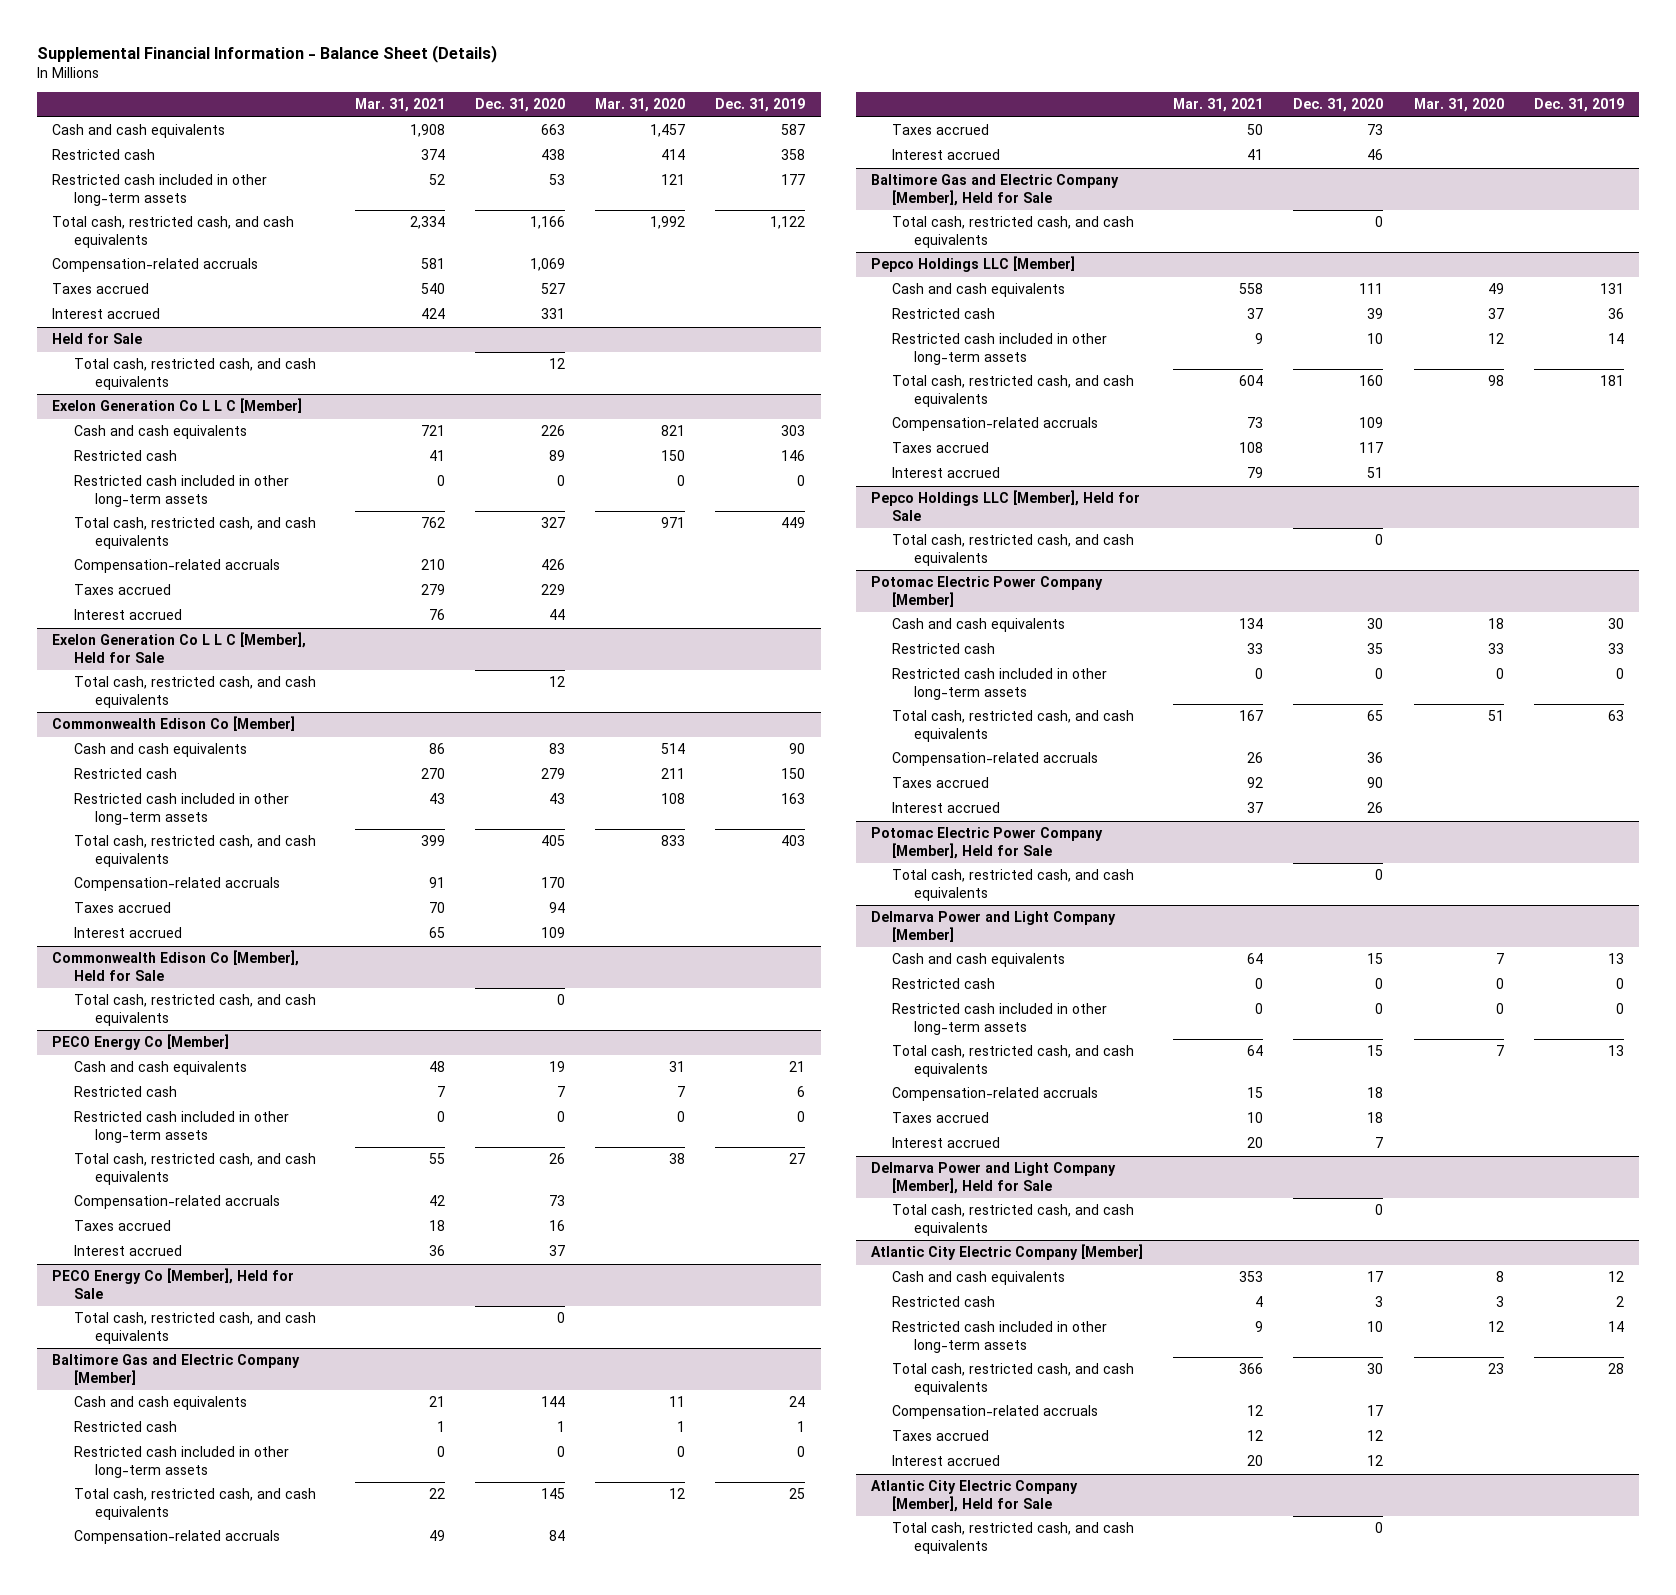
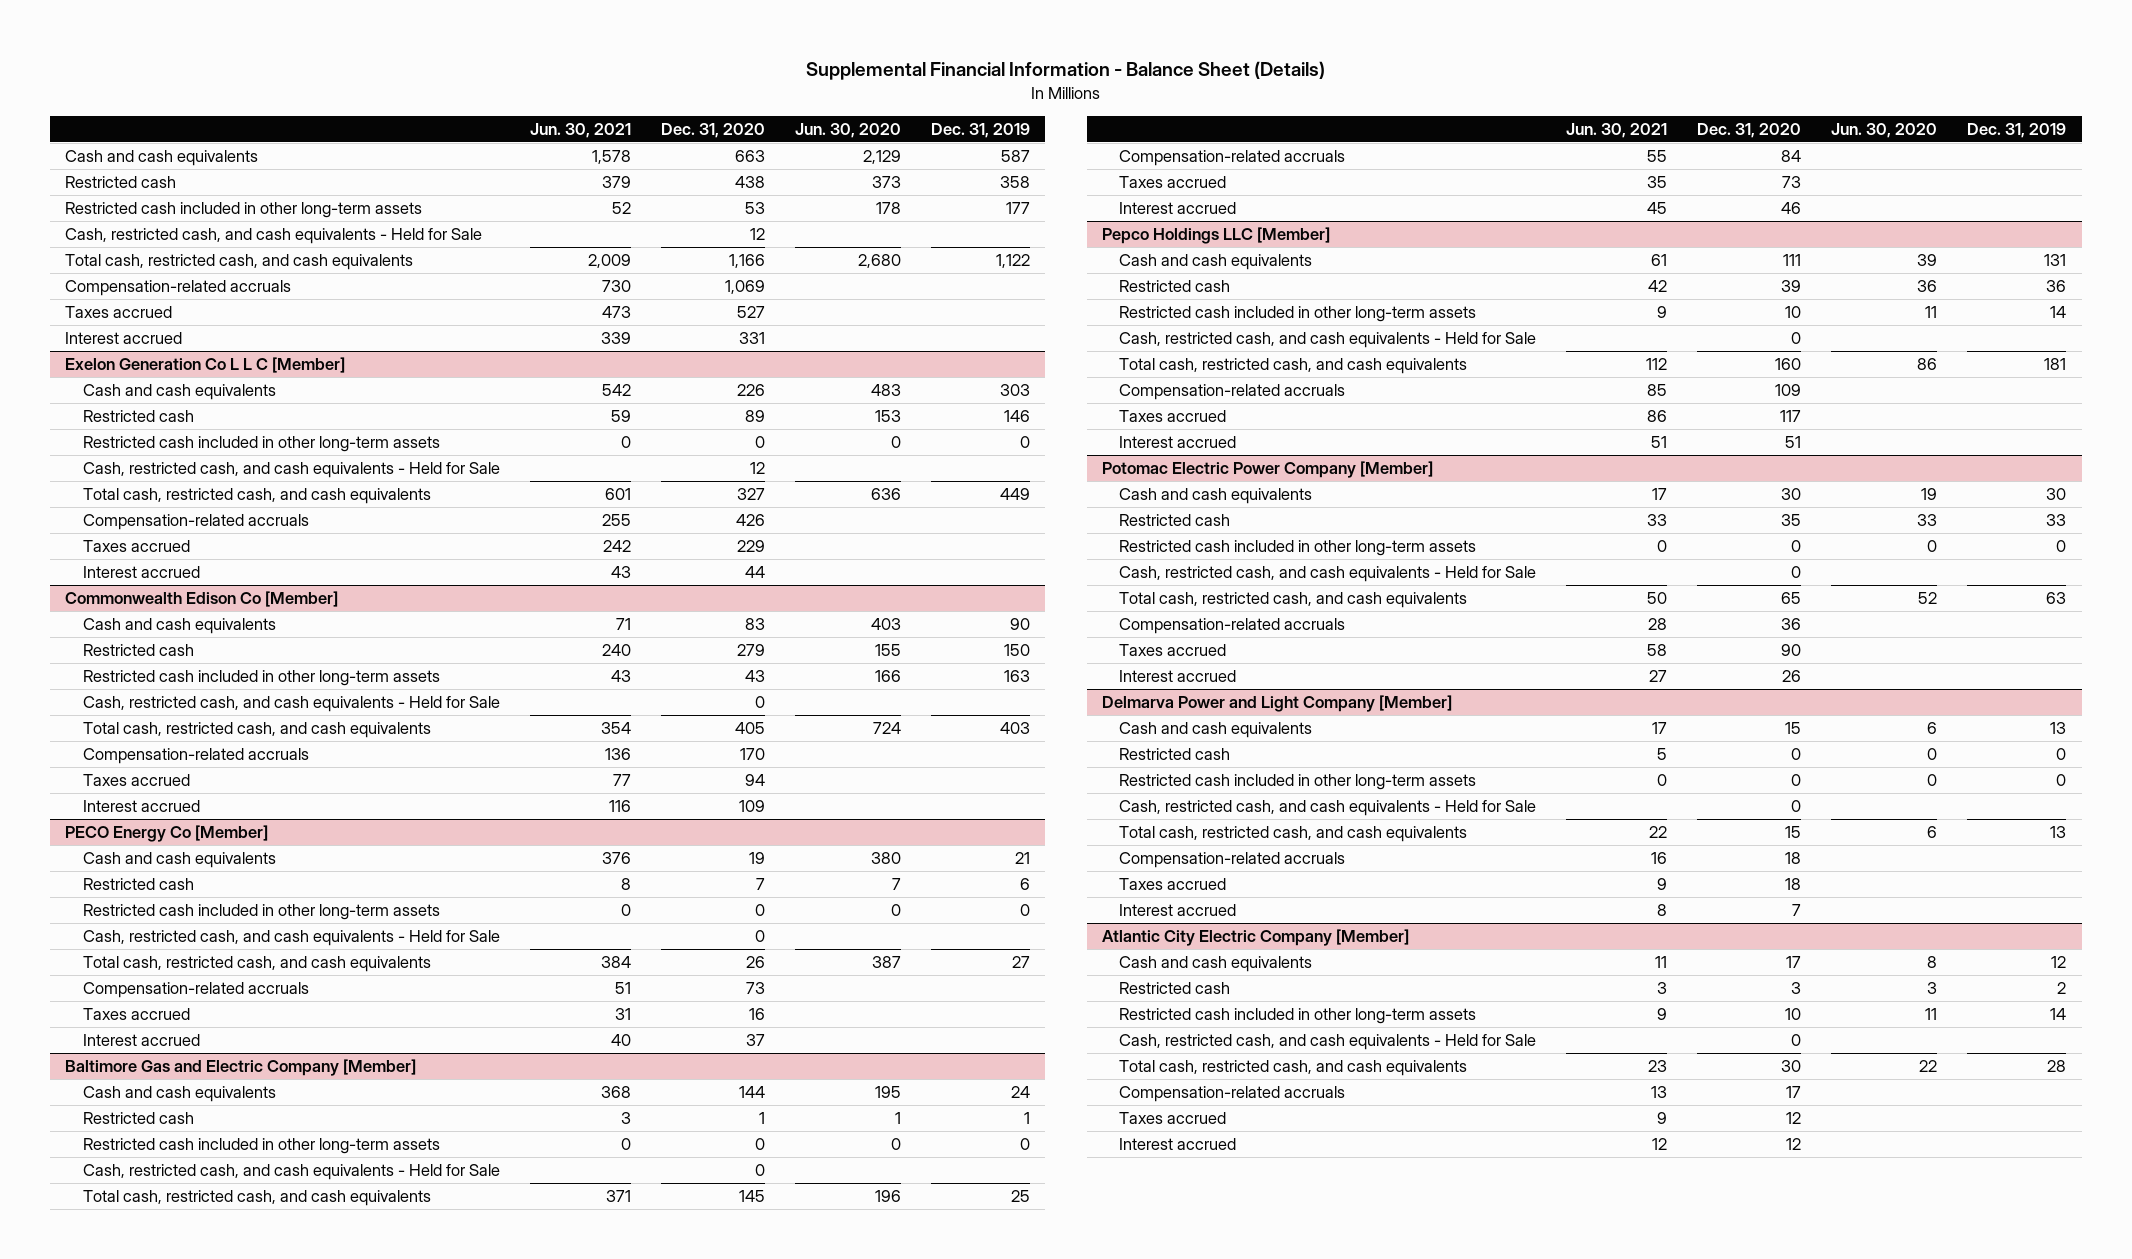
[354,98,445,113] Mar. 31, 2021 -> none
[595,98,686,113] Mar. 31, 2020 -> none
none -> [529,122,631,138] Jun. 30, 2021
none -> [794,122,901,138] Jun. 30, 2020
none -> [65,228,483,245] Cash, restricted cash, and cash equivalents - Held for Sale
[52,333,143,345] Held for Sale -> none
[73,358,316,390] Total cash, restricted cash, and cash equivalents -> none
none -> [82,462,500,479] Cash, restricted cash, and cash equivalents - Held for Sale
[52,632,307,663] Exelon Generation Co L L C [Member], Held for Sale -> none
[73,676,316,708] Total cash, restricted cash, and cash equivalents -> none
none -> [82,696,500,713] Cash, restricted cash, and cash equivalents - Held for Sale
[52,950,300,981] Commonwealth Edison Co [Member], Held for Sale -> none
[73,994,316,1026] Total cash, restricted cash, and cash equivalents -> none
none -> [82,930,500,947] Cash, restricted cash, and cash equivalents - Held for Sale
[52,1268,295,1299] PECO Energy Co [Member], Held for Sale -> none
[73,1312,316,1344] Total cash, restricted cash, and cash equivalents -> none
none -> [82,1164,500,1181] Cash, restricted cash, and cash equivalents - Held for Sale
[870,174,1119,206] Baltimore Gas and Electric Company [Member], Held for Sale -> none
[892,216,1135,248] Total cash, restricted cash, and cash equivalents -> none
none -> [1119,332,1537,349] Cash, restricted cash, and cash equivalents - Held for Sale
[870,490,1140,521] Pepco Holdings LLC [Member], Held for Sale -> none
[892,534,1135,566] Total cash, restricted cash, and cash equivalents -> none
none -> [1119,566,1537,583] Cash, restricted cash, and cash equivalents - Held for Sale
[870,827,1103,859] Potomac Electric Power Company [Member], Held for Sale -> none
[892,869,1135,901] Total cash, restricted cash, and cash equivalents -> none
none -> [1119,800,1537,817] Cash, restricted cash, and cash equivalents - Held for Sale
[870,1162,1116,1194] Delmarva Power and Light Company [Member], Held for Sale -> none
[892,1204,1135,1236] Total cash, restricted cash, and cash equivalents -> none
none -> [1119,1034,1537,1051] Cash, restricted cash, and cash equivalents - Held for Sale
[870,1480,1078,1512] Atlantic City Electric Company [Member], Held for Sale -> none
[892,1522,1135,1554] Total cash, restricted cash, and cash equivalents -> none

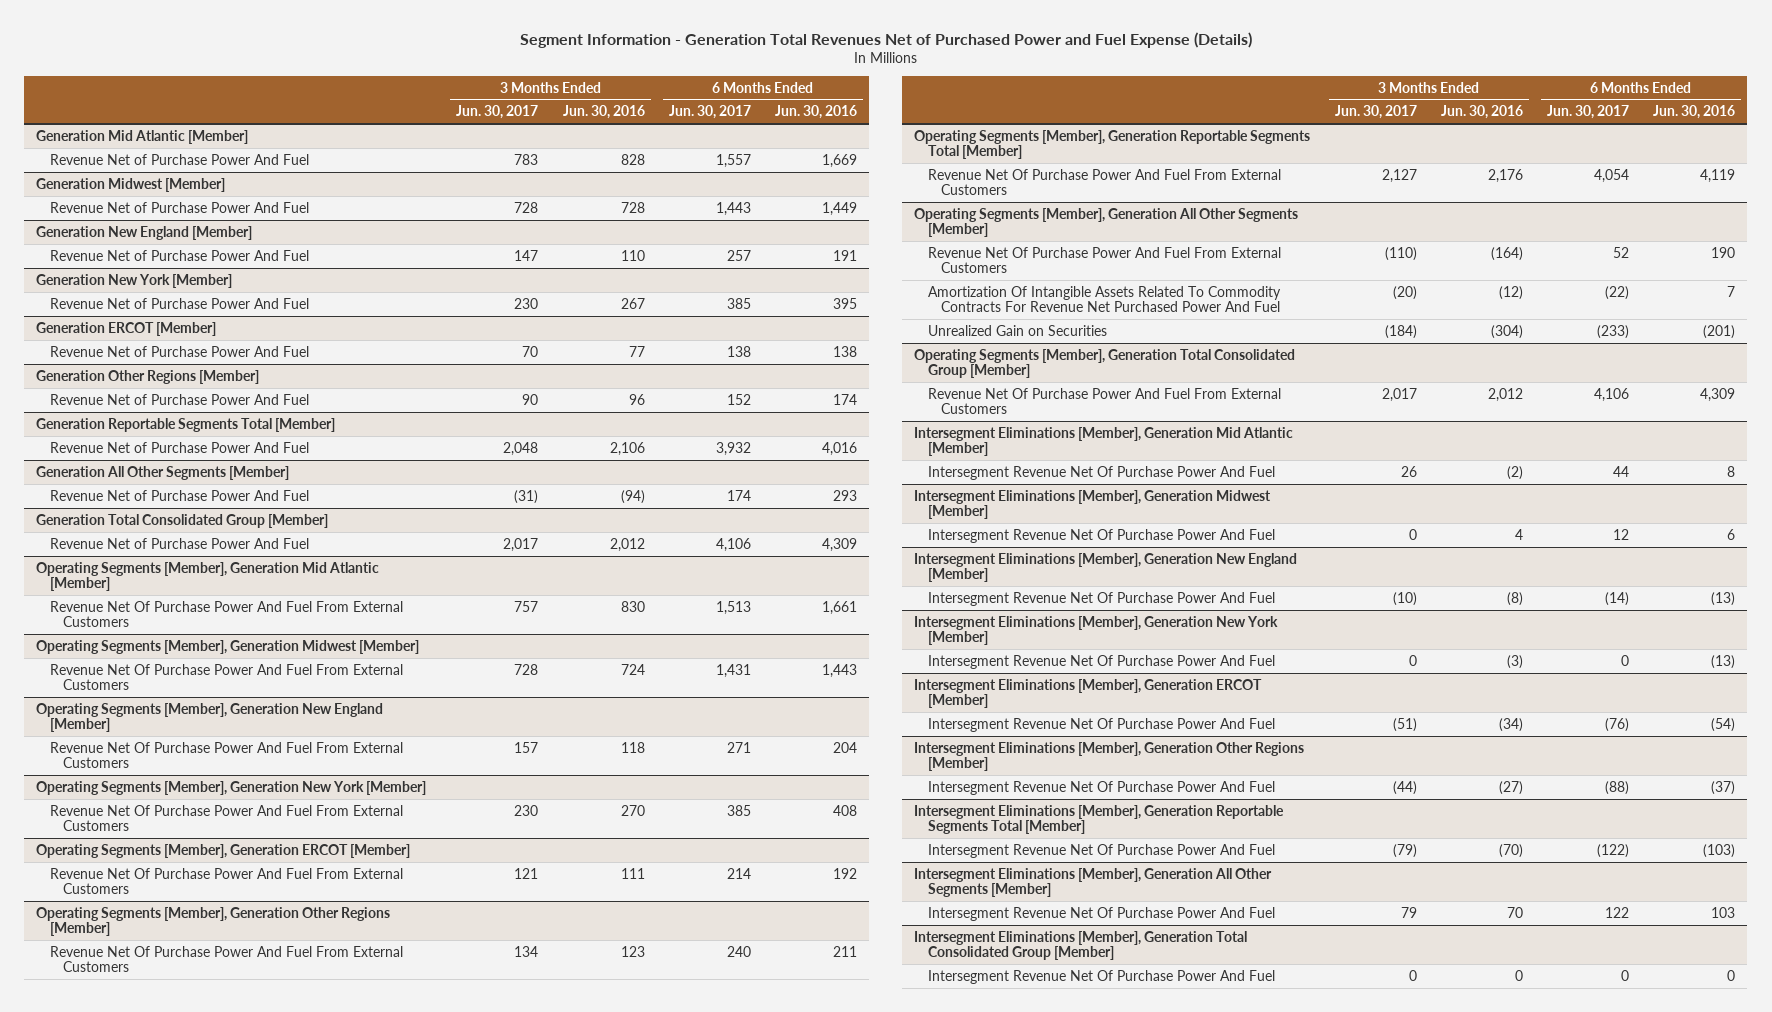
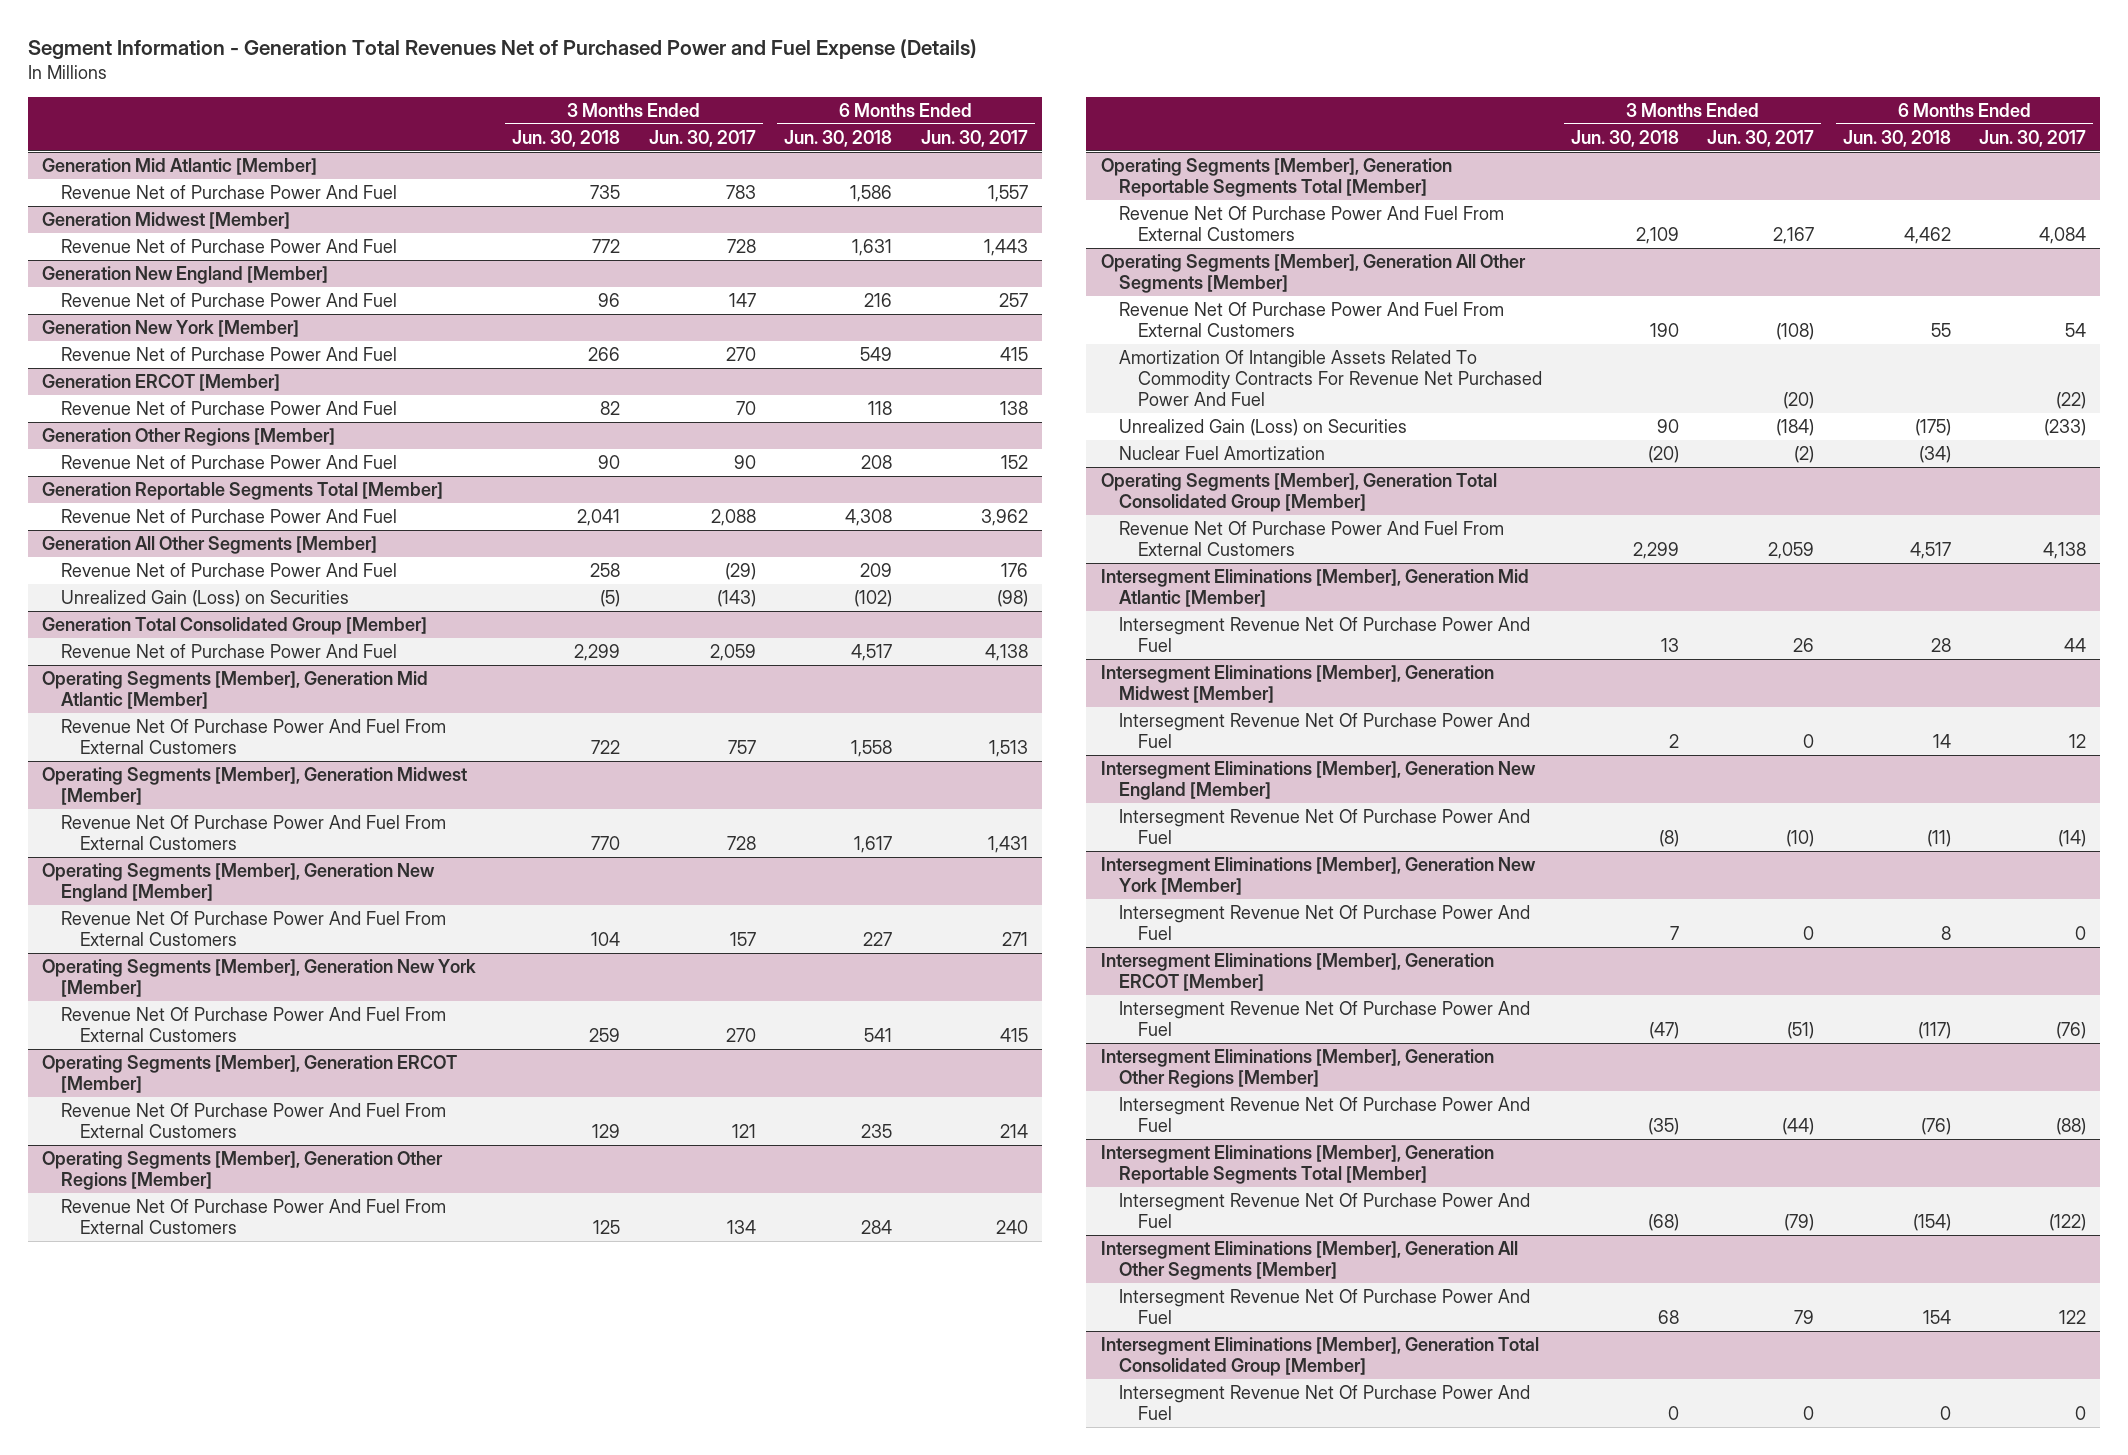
[562,105,645,120] Jun. 30, 2016 -> none
[775,105,858,120] Jun. 30, 2016 -> none
none -> [512,129,621,147] Jun. 30, 2018
none -> [784,129,893,147] Jun. 30, 2018
[514,297,539,309] 230 -> [725,346,756,361] 270
[726,297,751,309] 385 -> [999,346,1028,361] 415
[503,441,539,456] 2,048 -> [710,508,756,526] 2,088
[715,441,751,456] 3,932 -> [980,508,1028,526] 3,962
[514,489,539,504] (31) -> [724,562,756,580] (29)
[726,489,751,501] 174 -> [1000,562,1028,577] 176
none -> [60,589,349,607] Unrealized Gain (Loss) on Securities
[503,537,539,552] 2,017 -> [709,643,756,661] 2,059
[715,537,751,552] 4,106 -> [984,643,1028,661] 4,138
[514,804,539,816] 230 -> [725,1028,756,1043] 270
[726,804,751,816] 385 -> [999,1028,1028,1043] 415
[1381,168,1417,183] 2,127 -> [1773,227,1815,245] 2,167
[1594,168,1630,183] 4,054 -> [2039,227,2087,245] 4,084
[1384,246,1417,261] (110) -> [1776,323,1815,341] (108)
[1613,246,1630,258] 52 -> [2065,323,2087,338] 54
[927,324,1107,336] Unrealized Gain on Securities -> [1119,418,1408,436] Unrealized Gain (Loss) on Securities
none -> [1119,445,1326,460] Nuclear Fuel Amortization
[1381,387,1417,402] 2,017 -> [1768,542,1815,560] 2,059
[1594,387,1630,402] 4,106 -> [2043,542,2087,560] 4,138

